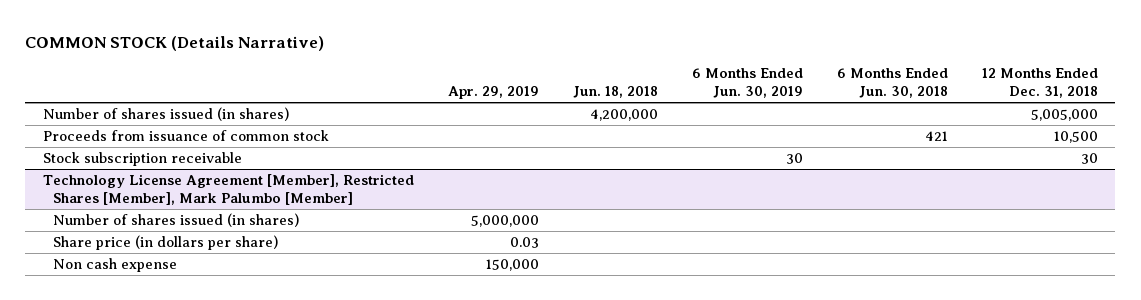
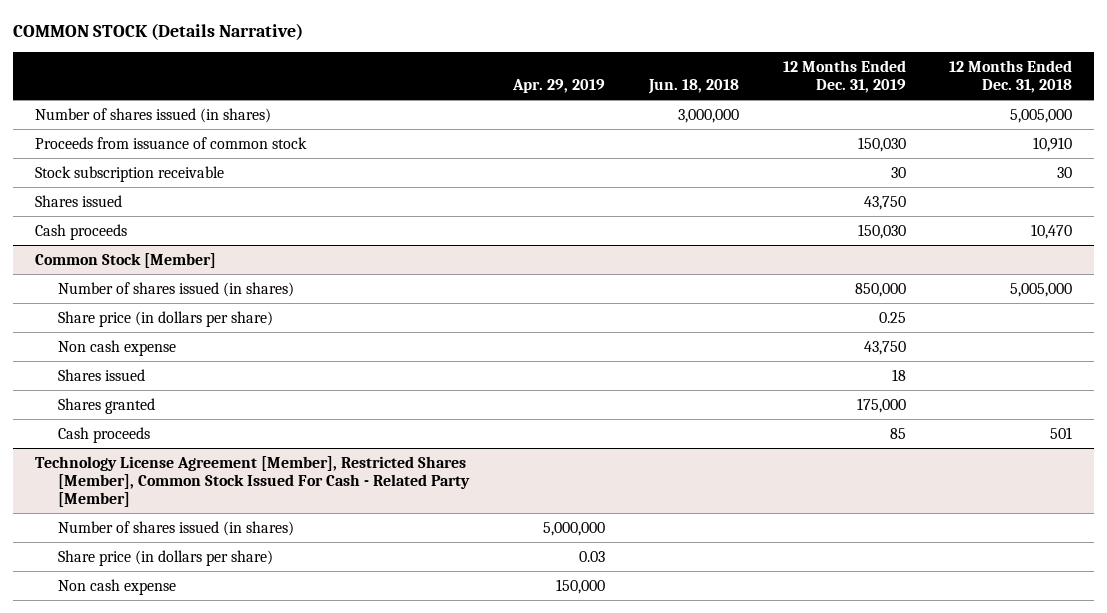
[692,68,804,98] 6 Months Ended Jun. 30, 2019 -> none
[837,68,949,98] 6 Months Ended Jun. 30, 2018 -> none
none -> [782,60,906,94] 12 Months Ended Dec. 31, 2019
[589,109,658,122] 4,200,000 -> [677,108,739,123] 3,000,000
[1054,131,1099,144] 10,500 -> [1033,136,1073,152] 10,910
none -> [34,194,122,207] Shares issued
none -> [34,223,127,240] Cash proceeds
none -> [34,252,216,268] Common Stock [Member]
none -> [58,281,295,297] Number of shares issued (in shares)
none -> [58,310,274,327] Share price (in dollars per share)
none -> [58,339,177,356] Non cash expense
none -> [58,368,146,381] Shares issued
none -> [58,397,156,414] Shares granted
none -> [58,426,151,443] Cash proceeds
[42,174,414,205] Technology License Agreement [Member], Restricted Shares [Member], Mark Palumbo [Member] -> [34,455,471,508] Technology License Agreement [Member], Restricted Shares [Member], Common Stock Issued For Cash - Related Party [Member]

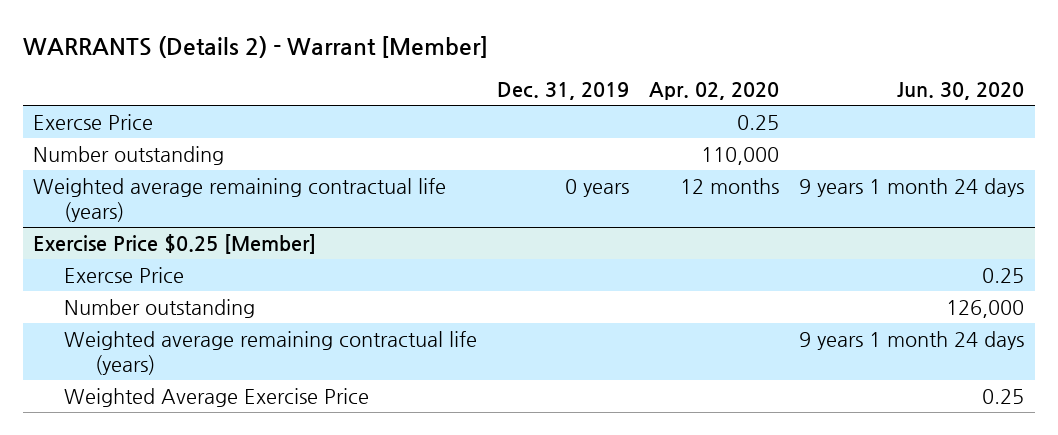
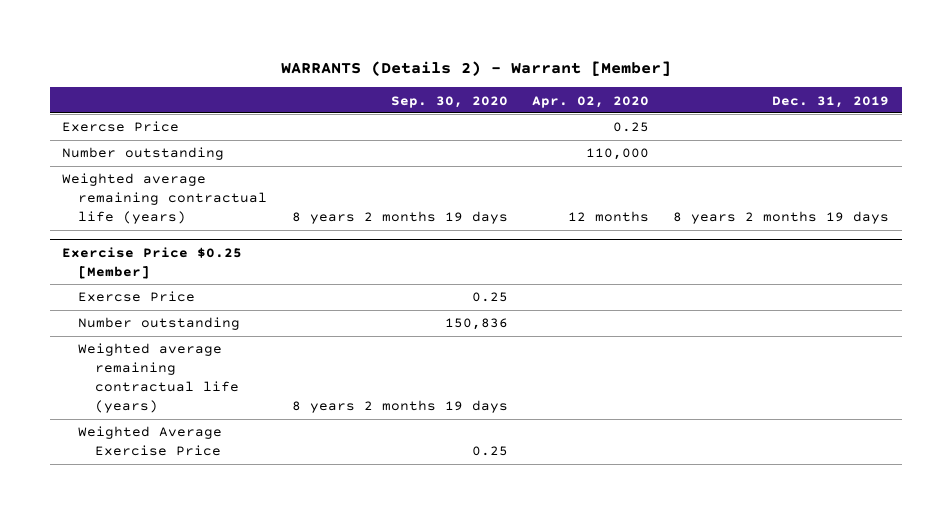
[897,81,1025,100] Jun. 30, 2020 -> none
none -> [390,95,508,108] Sep. 30, 2020
[565,178,630,197] 0 years -> [673,211,890,225] 8 years 2 months 19 days

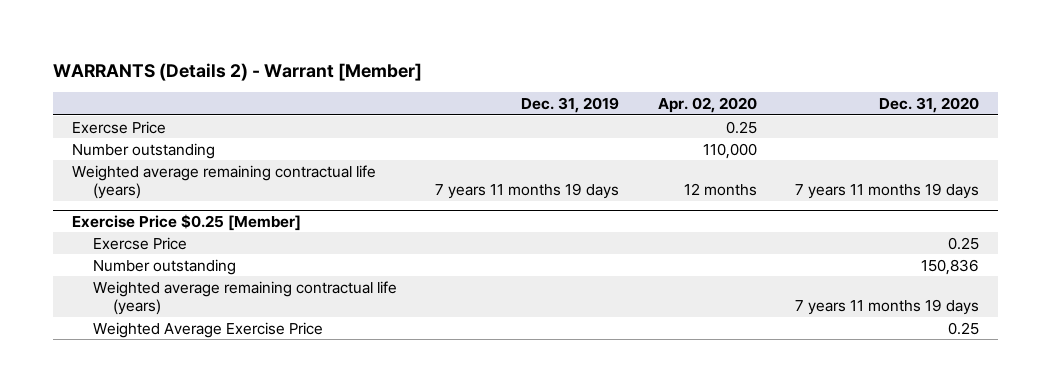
[390,95,508,108] Sep. 30, 2020 -> none
none -> [879,97,980,114] Dec. 31, 2020
[673,211,890,225] 8 years 2 months 19 days -> [435,183,620,200] 7 years 11 months 19 days

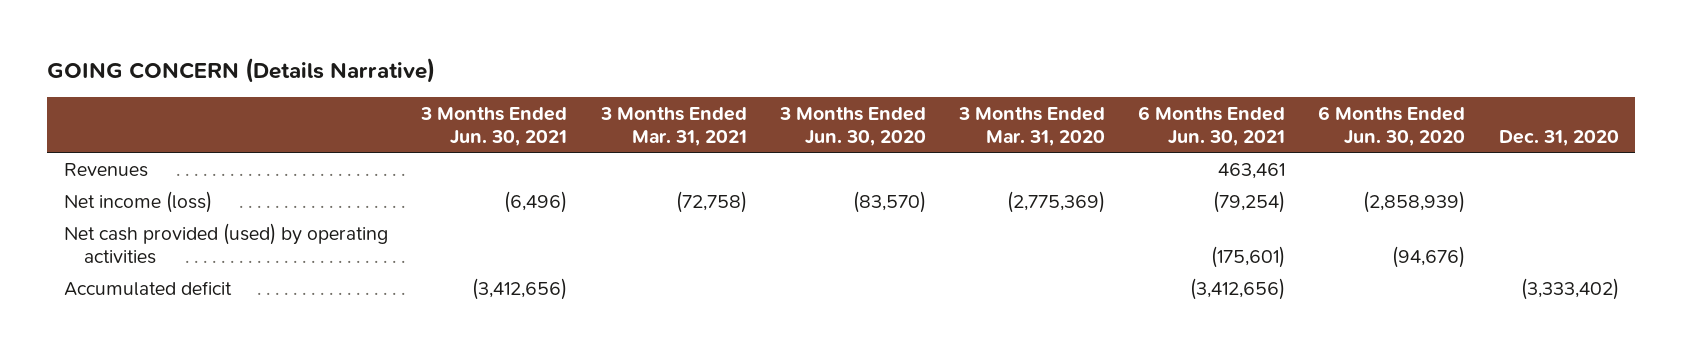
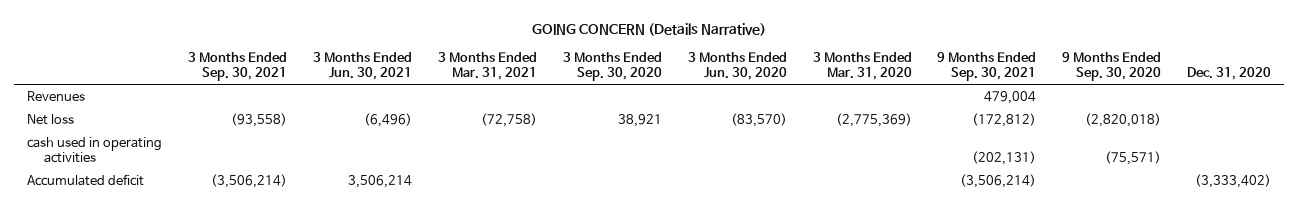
[1138,106,1286,147] 6 Months Ended Jun. 30, 2021 -> none
[1318,106,1466,147] 6 Months Ended Jun. 30, 2020 -> none
none -> [188,52,288,82] 3 Months Ended Sep. 30, 2021
none -> [562,52,662,82] 3 Months Ended Sep. 30, 2020
none -> [937,52,1037,82] 9 Months Ended Sep. 30, 2021
none -> [1062,52,1162,82] 9 Months Ended Sep. 30, 2020
[64,190,213,213] Net income (loss) -> [27,113,75,125] Net loss
[64,222,389,264] Net cash provided (used) by operating activities -> [27,136,163,163] cash used in operating activities
[472,277,568,300] (3,412,656) -> [348,174,413,188] 3,506,214

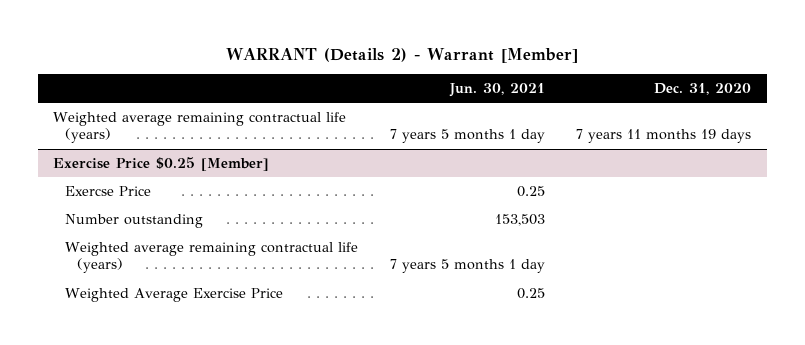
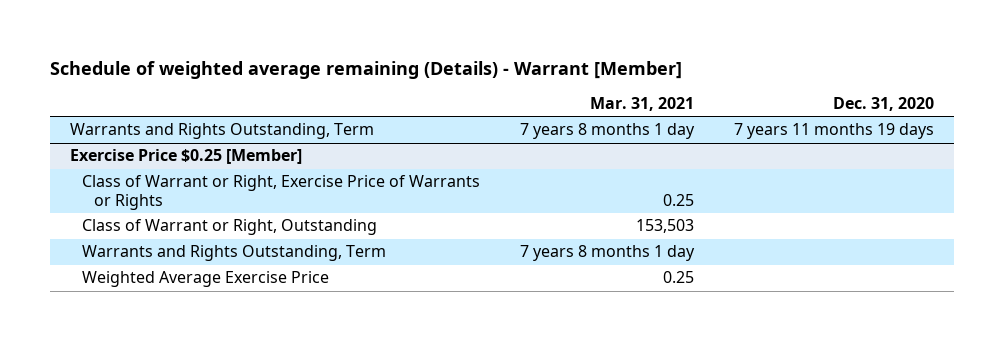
[226,47,579,63] WARRANT (Details 2) - Warrant [Member] -> [50,60,683,79] Schedule of weighted average remaining (Details) - Warrant [Member]
[448,83,545,98] Jun. 30, 2021 -> none
none -> [590,97,695,112] Mar. 31, 2021
[53,112,347,144] Weighted average remaining contractual life (years) -> [70,123,375,140] Warrants and Rights Outstanding, Term
[65,186,152,197] Exercse Price -> [82,175,481,210] Class of Warrant or Right, Exercise Price of Warrants or Rights
[65,214,204,229] Number outstanding -> [82,219,378,236] Class of Warrant or Right, Outstanding
[65,242,359,274] Weighted average remaining contractual life (years) -> [82,245,387,262] Warrants and Rights Outstanding, Term

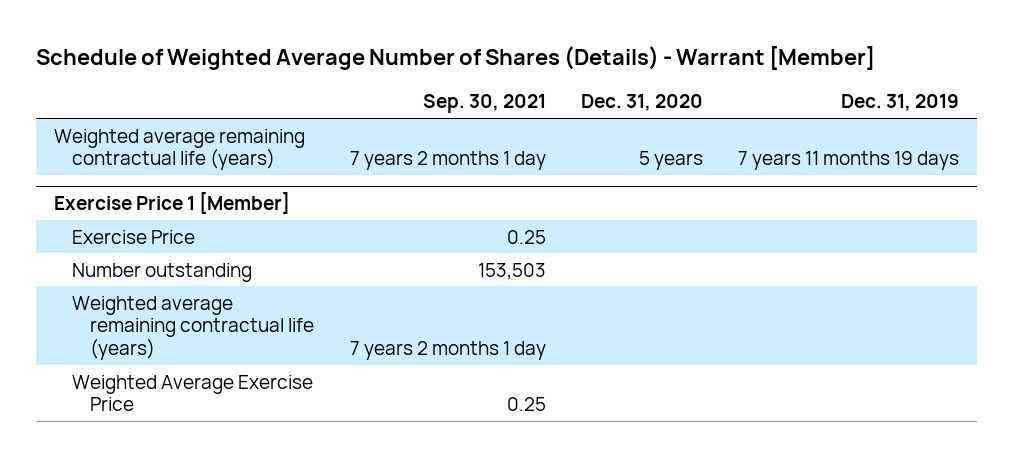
[50,60,683,79] Schedule of weighted average remaining (Details) - Warrant [Member] -> [35,46,875,71] Schedule of Weighted Average Number of Shares (Details) - Warrant [Member]
[590,97,695,112] Mar. 31, 2021 -> none
none -> [422,94,546,114] Sep. 30, 2021
none -> [841,94,960,112] Dec. 31, 2019
[70,123,375,140] Warrants and Rights Outstanding, Term -> none
none -> [53,128,305,171] Weighted average remaining contractual life (years)
[70,149,303,165] Exercise Price $0.25 [Member] -> [53,192,290,215] Exercise Price 1 [Member]
[82,175,481,210] Class of Warrant or Right, Exercise Price of Warrants or Rights -> [71,229,195,244] Exercise Price
[82,219,378,236] Class of Warrant or Right, Outstanding -> [71,262,252,282] Number outstanding
[82,245,387,262] Warrants and Rights Outstanding, Term -> [71,295,315,361] Weighted average remaining contractual life (years)

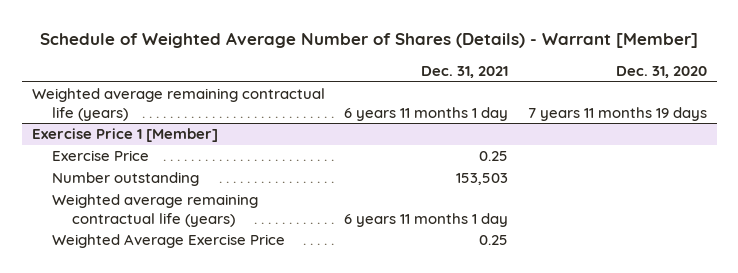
[422,94,546,114] Sep. 30, 2021 -> none
[841,94,960,112] Dec. 31, 2019 -> none
none -> [421,65,509,78] Dec. 31, 2021
[639,151,704,171] 5 years -> [527,106,707,121] 7 years 11 months 19 days

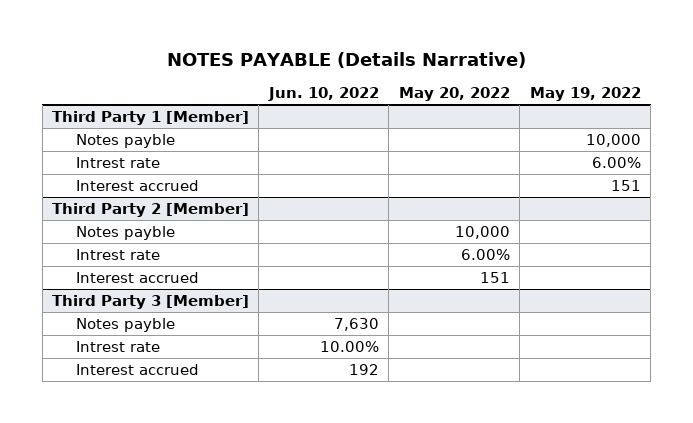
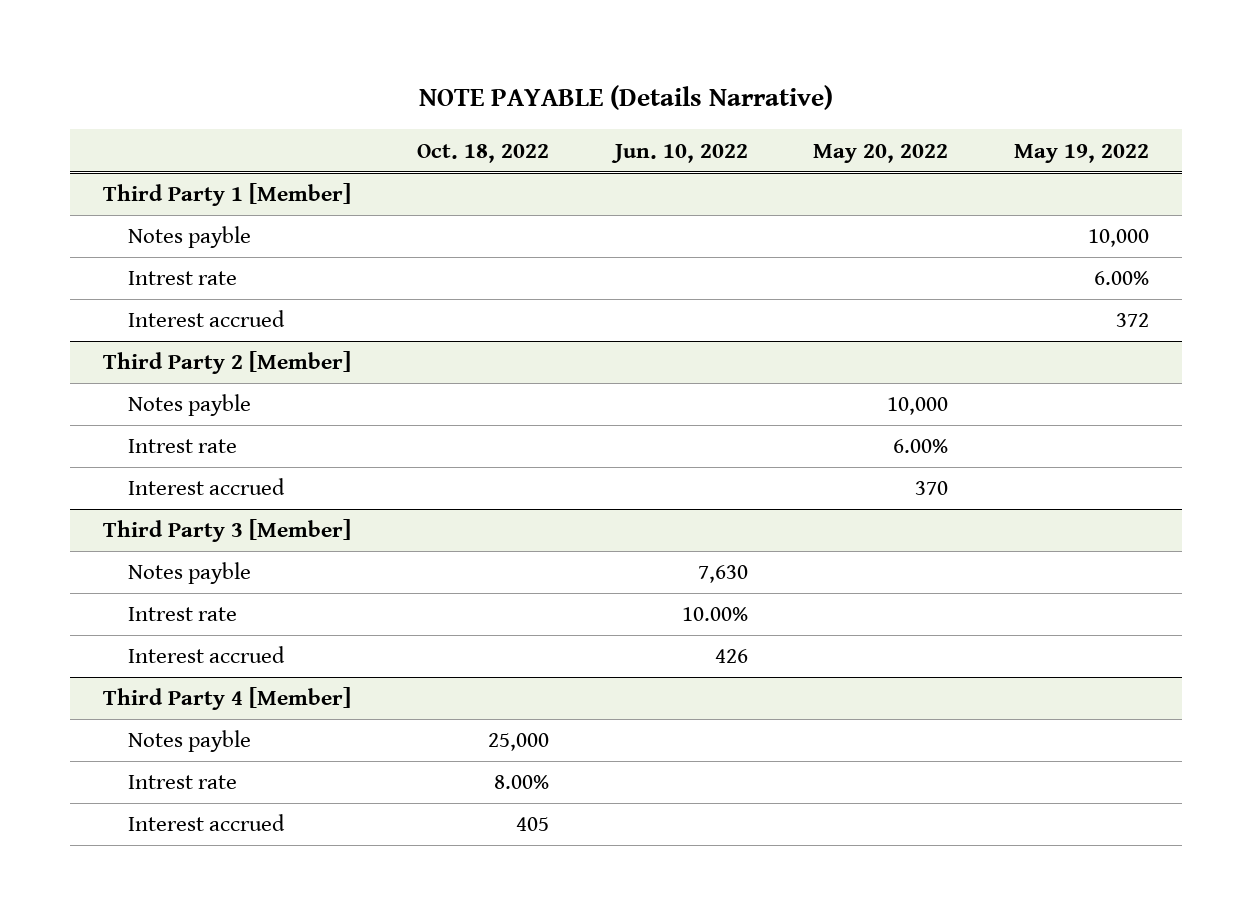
[167,51,527,68] NOTES PAYABLE (Details Narrative) -> [419,85,834,111] NOTE PAYABLE (Details Narrative)
none -> [416,143,549,163] Oct. 18, 2022
[610,180,641,192] 151 -> [1116,313,1150,328] 372
[479,272,510,284] 151 -> [915,481,949,496] 370
[348,364,379,376] 192 -> [714,649,748,664] 426
none -> [103,687,352,711] Third Party 4 [Member]
none -> [127,730,251,753] Notes payble
none -> [127,775,237,790] Intrest rate
none -> [127,814,285,832] Interest accrued

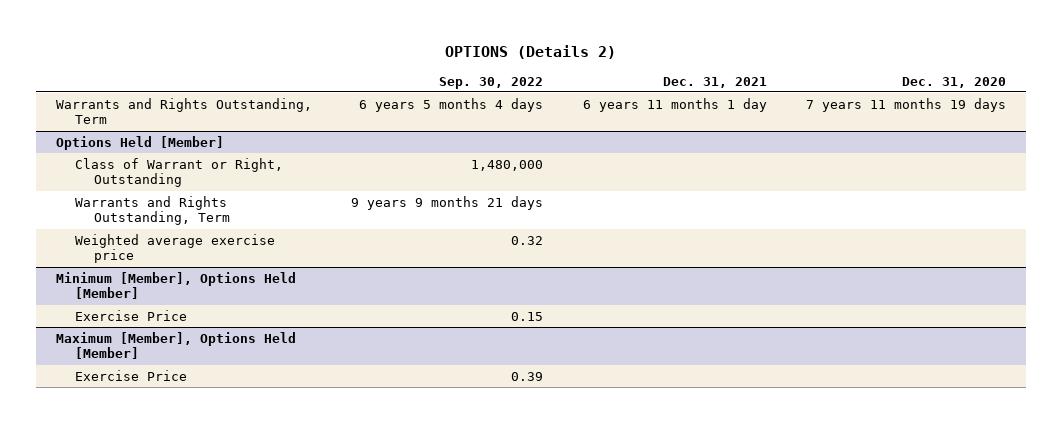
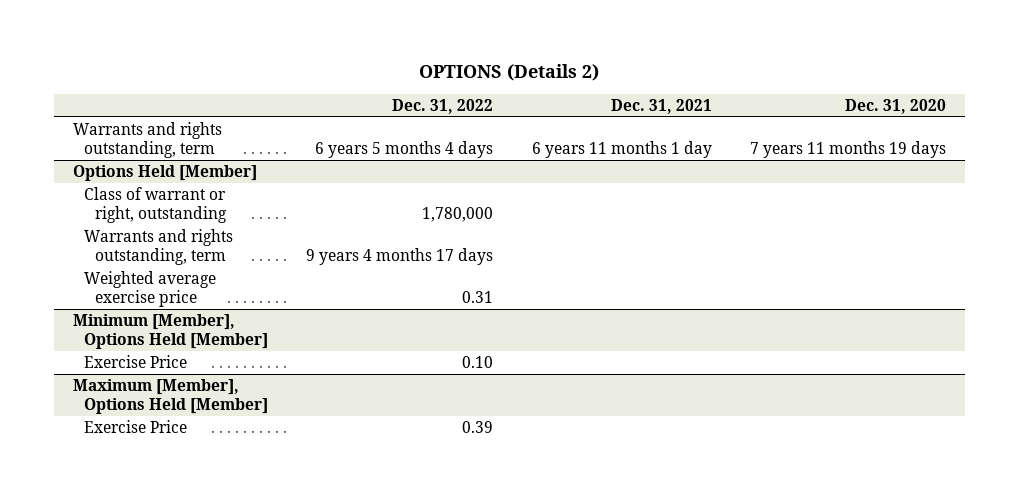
[439,76,544,89] Sep. 30, 2022 -> none
none -> [392,98,494,114] Dec. 31, 2022
[55,97,312,125] Warrants and Rights Outstanding, Term -> [72,122,222,159] Warrants and rights outstanding, term
[75,157,284,188] Class of Warrant or Right, Outstanding -> [83,187,228,224] Class of warrant or right, outstanding
[75,195,231,226] Warrants and Rights Outstanding, Term -> [83,229,233,266] Warrants and rights outstanding, term

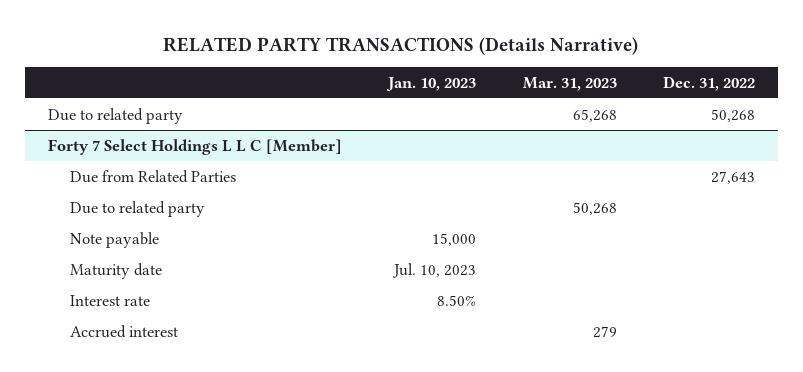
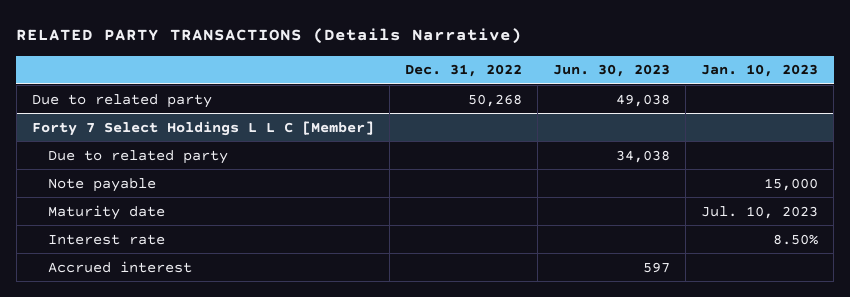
[522,76,617,91] Mar. 31, 2023 -> none
none -> [552,64,670,78] Jun. 30, 2023
[70,169,237,183] Due from Related Parties -> none

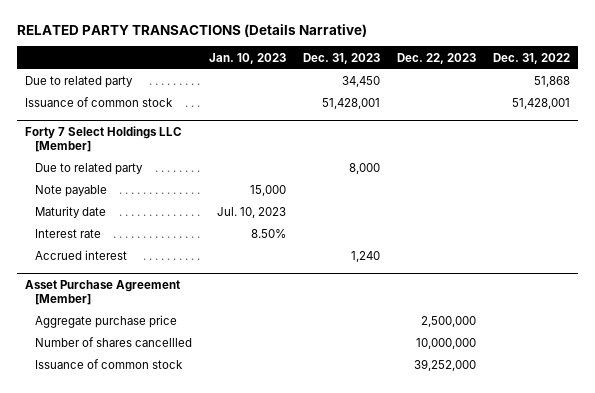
[552,64,670,78] Jun. 30, 2023 -> none
none -> [302,52,380,64] Dec. 31, 2023
none -> [396,52,476,64] Dec. 22, 2023
[467,93,522,107] 50,268 -> [533,76,570,88] 51,868
none -> [25,97,174,108] Issuance of common stock
[31,120,374,136] Forty 7 Select Holdings L L C [Member] -> [25,126,183,153] Forty 7 Select Holdings LLC [Member]
none -> [25,280,181,306] Asset Purchase Agreement [Member]
none -> [34,315,177,329] Aggregate purchase price
none -> [34,337,192,348] Number of shares cancellled
none -> [34,359,183,370] Issuance of common stock

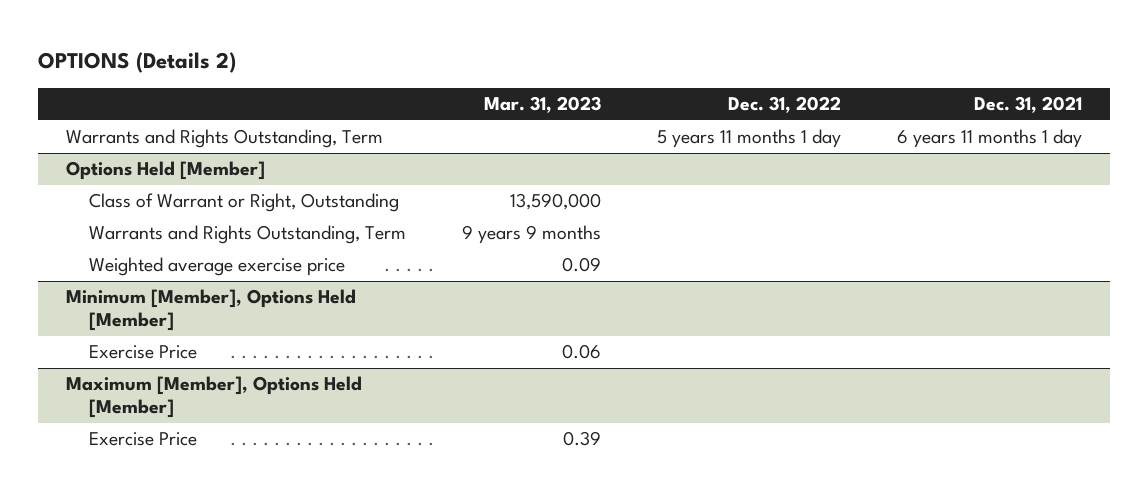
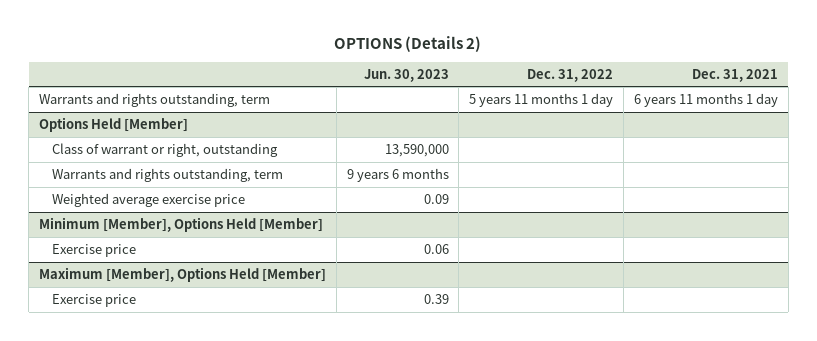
[483,96,601,114] Mar. 31, 2023 -> none
none -> [363,68,449,82] Jun. 30, 2023
[66,129,384,149] Warrants and Rights Outstanding, Term -> [38,93,270,108] Warrants and rights outstanding, term
[88,193,399,213] Class of Warrant or Right, Outstanding -> [51,143,278,158] Class of warrant or right, outstanding
[88,225,406,245] Warrants and Rights Outstanding, Term -> [51,168,283,183] Warrants and rights outstanding, term
[88,345,197,360] Exercise Price -> [51,244,136,258] Exercise price
[88,432,197,447] Exercise Price -> [51,294,136,308] Exercise price

